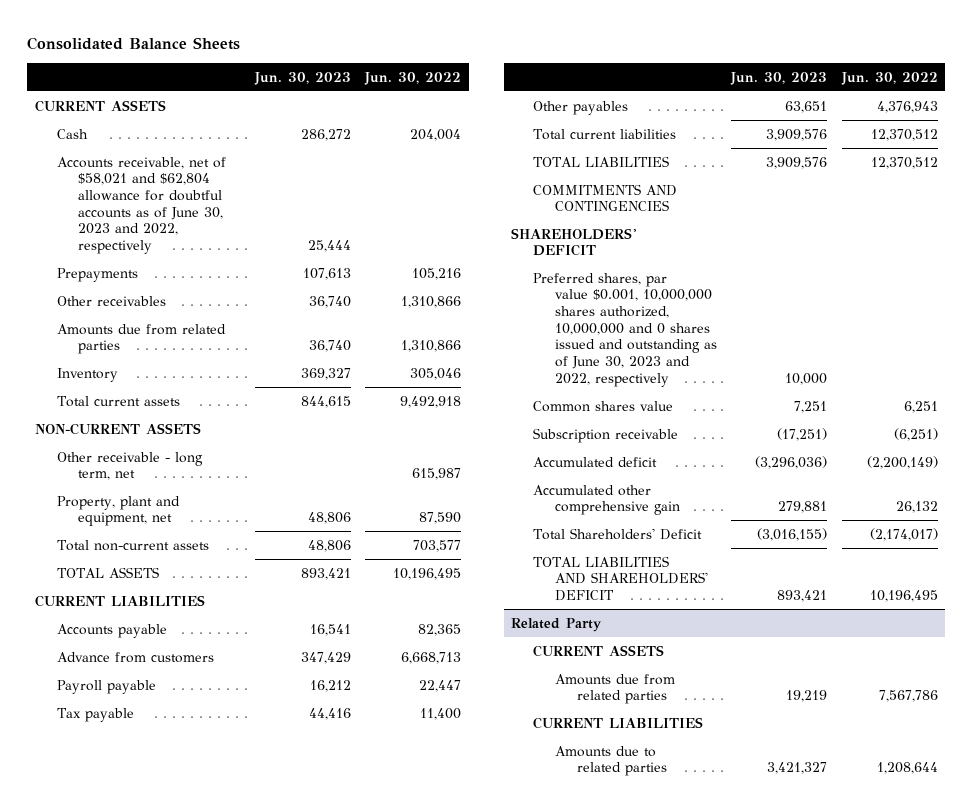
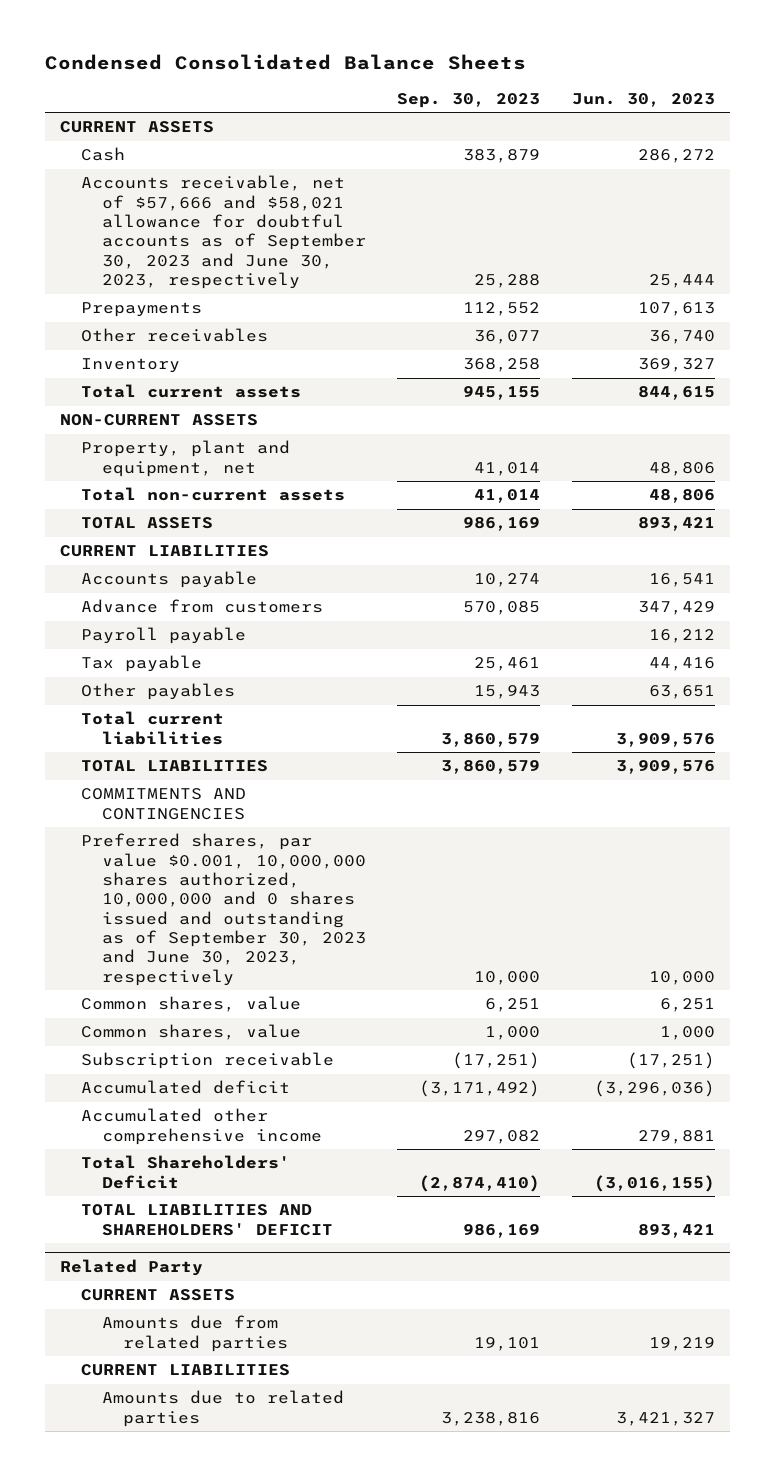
[27,37,241,51] Consolidated Balance Sheets -> [44,53,526,70] Condensed Consolidated Balance Sheets
[364,71,462,85] Jun. 30, 2022 -> none
none -> [397,92,541,108] Sep. 30, 2023
[56,156,226,255] Accounts receivable, net of $58,021 and $62,804 allowance for doubtful accounts as of June 30, 2023 and 2022, respectively -> [81,175,366,290] Accounts receivable, net of $57,666 and $58,021 allowance for doubtful accounts as of September 30, 2023 and June 30, 2023, respectively
[56,323,226,355] Amounts due from related parties -> none
[56,451,203,481] Other receivable - long term, net -> none
[511,227,637,257] SHAREHOLDERS' DEFICIT -> none
[532,272,717,387] Preferred shares, par value $0.001, 10,000,000 shares authorized, 10,000,000 and 0 shares issued and outstanding as of June 30, 2023 and 2022, respectively -> [81,833,366,986] Preferred shares, par value $0.001, 10,000,000 shares authorized, 10,000,000 and 0 shares issued and outstanding as of September 30, 2023 and June 30, 2023, respectively
[532,400,673,412] Common shares value -> [81,996,302,1013] Common shares, value
[794,400,828,413] 7,251 -> [659,998,715,1013] 6,251
none -> [81,1024,302,1041] Common shares, value
[532,484,680,516] Accumulated other comprehensive gain -> [81,1108,322,1145] Accumulated other comprehensive income

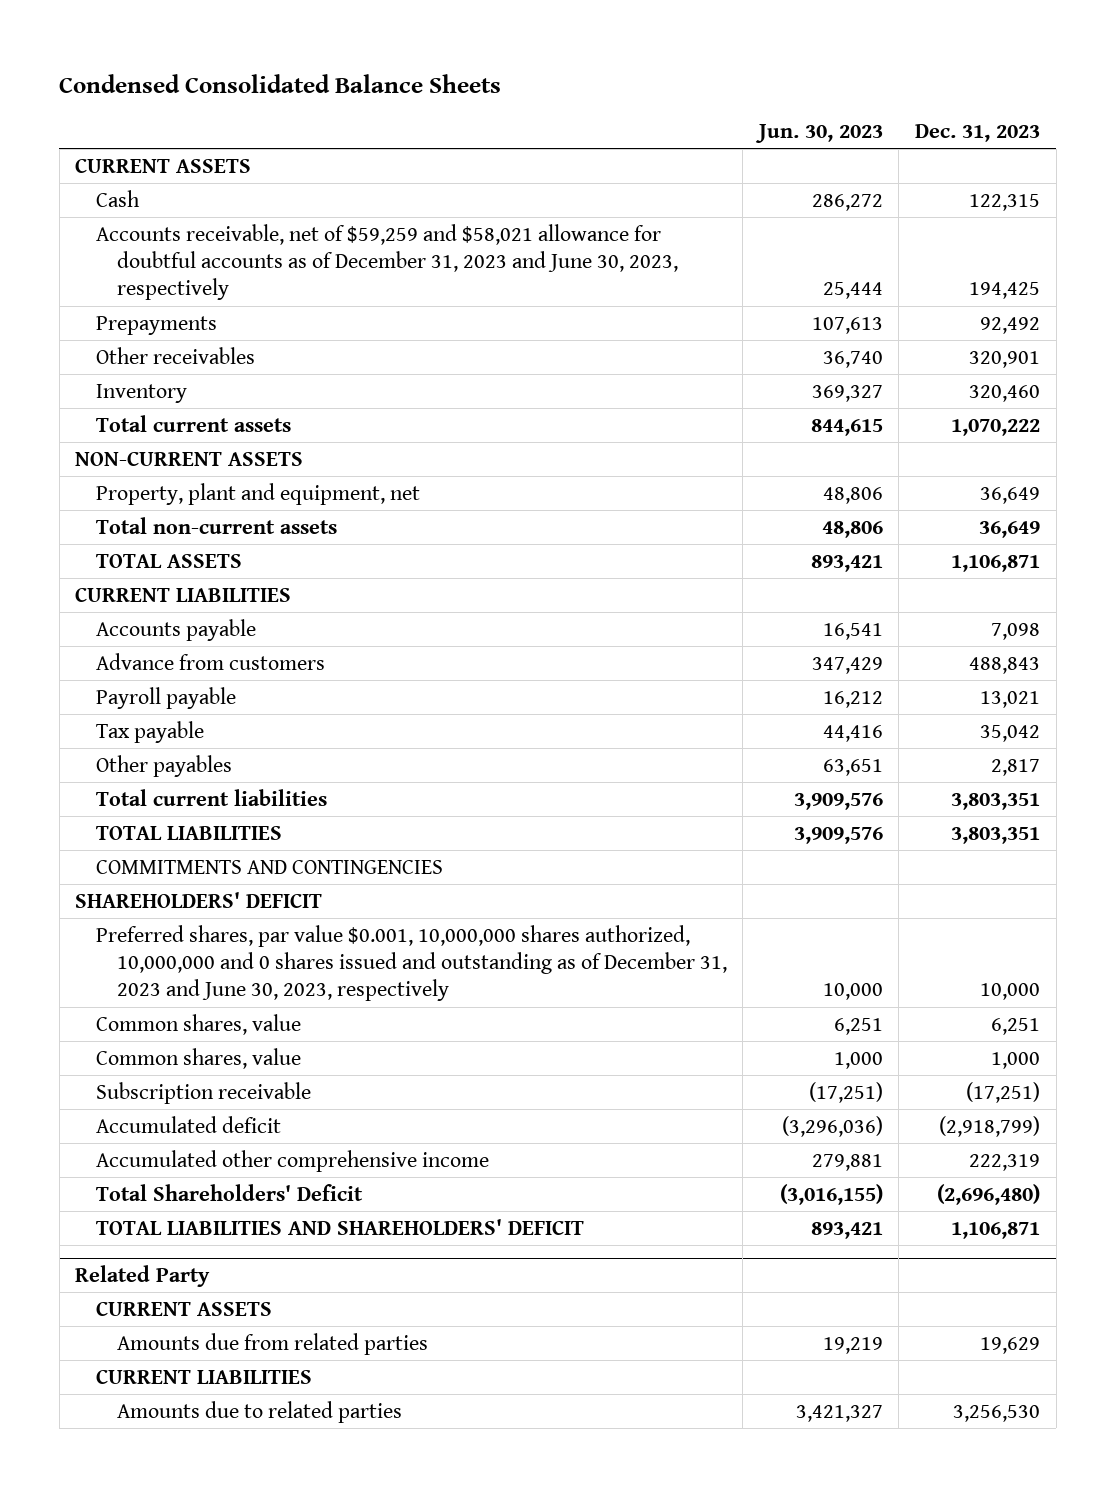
[397,92,541,108] Sep. 30, 2023 -> none
none -> [914,124,1040,143] Dec. 31, 2023
[81,175,366,290] Accounts receivable, net of $57,666 and $58,021 allowance for doubtful accounts as of September 30, 2023 and June 30, 2023, respectively -> [95,223,678,301] Accounts receivable, net of $59,259 and $58,021 allowance for doubtful accounts as of December 31, 2023 and June 30, 2023, respectively
none -> [75,891,323,908] SHAREHOLDERS' DEFICIT
[81,833,366,986] Preferred shares, par value $0.001, 10,000,000 shares authorized, 10,000,000 and 0 shares issued and outstanding as of September 30, 2023 and June 30, 2023, respectively -> [95,924,727,1002] Preferred shares, par value $0.001, 10,000,000 shares authorized, 10,000,000 and 0 shares issued and outstanding as of December 31, 2023 and June 30, 2023, respectively

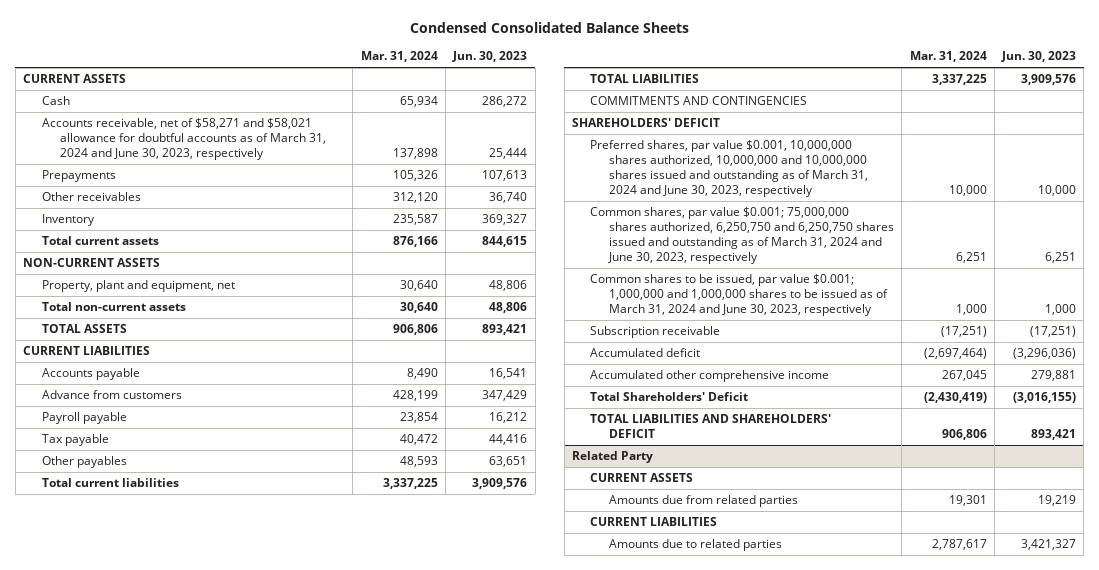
[914,124,1040,143] Dec. 31, 2023 -> none
none -> [360,51,438,63] Mar. 31, 2024
[95,223,678,301] Accounts receivable, net of $59,259 and $58,021 allowance for doubtful accounts as of December 31, 2023 and June 30, 2023, respectively -> [41,118,326,161] Accounts receivable, net of $58,271 and $58,021 allowance for doubtful accounts as of March 31, 2024 and June 30, 2023, respectively
[95,924,727,1002] Preferred shares, par value $0.001, 10,000,000 shares authorized, 10,000,000 and 0 shares issued and outstanding as of December 31, 2023 and June 30, 2023, respectively -> [590,140,868,198] Preferred shares, par value $0.001, 10,000,000 shares authorized, 10,000,000 and 10,000,000 shares issued and outstanding as of March 31, 2024 and June 30, 2023, respectively
[95,1013,301,1035] Common shares, value -> [590,207,894,265] Common shares, par value $0.001; 75,000,000 shares authorized, 6,250,750 and 6,250,750 shares issued and outstanding as of March 31, 2024 and June 30, 2023, respectively
[95,1047,301,1069] Common shares, value -> [590,274,888,317] Common shares to be issued, par value $0.001; 1,000,000 and 1,000,000 shares to be issued as of March 31, 2024 and June 30, 2023, respectively

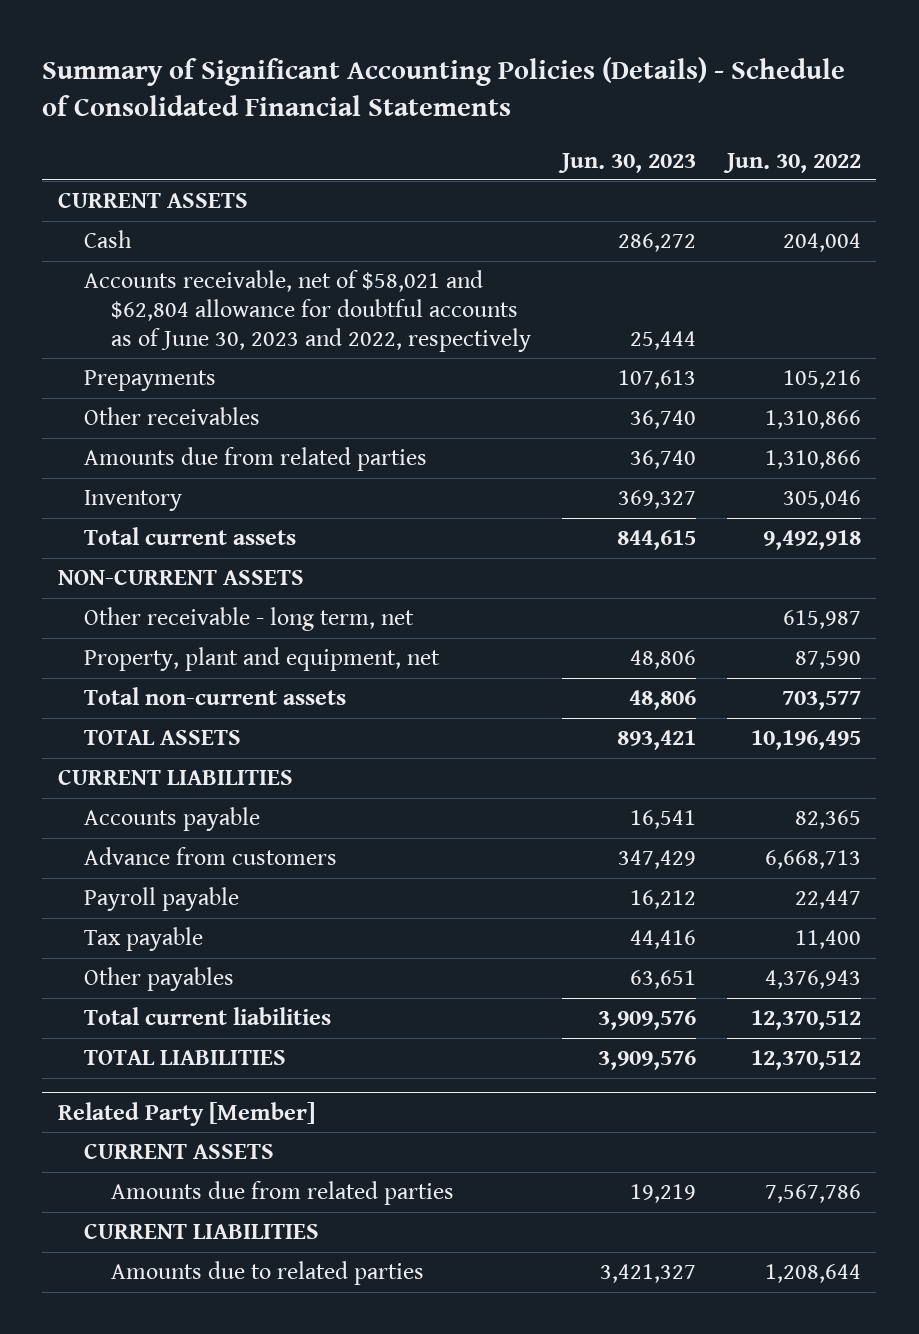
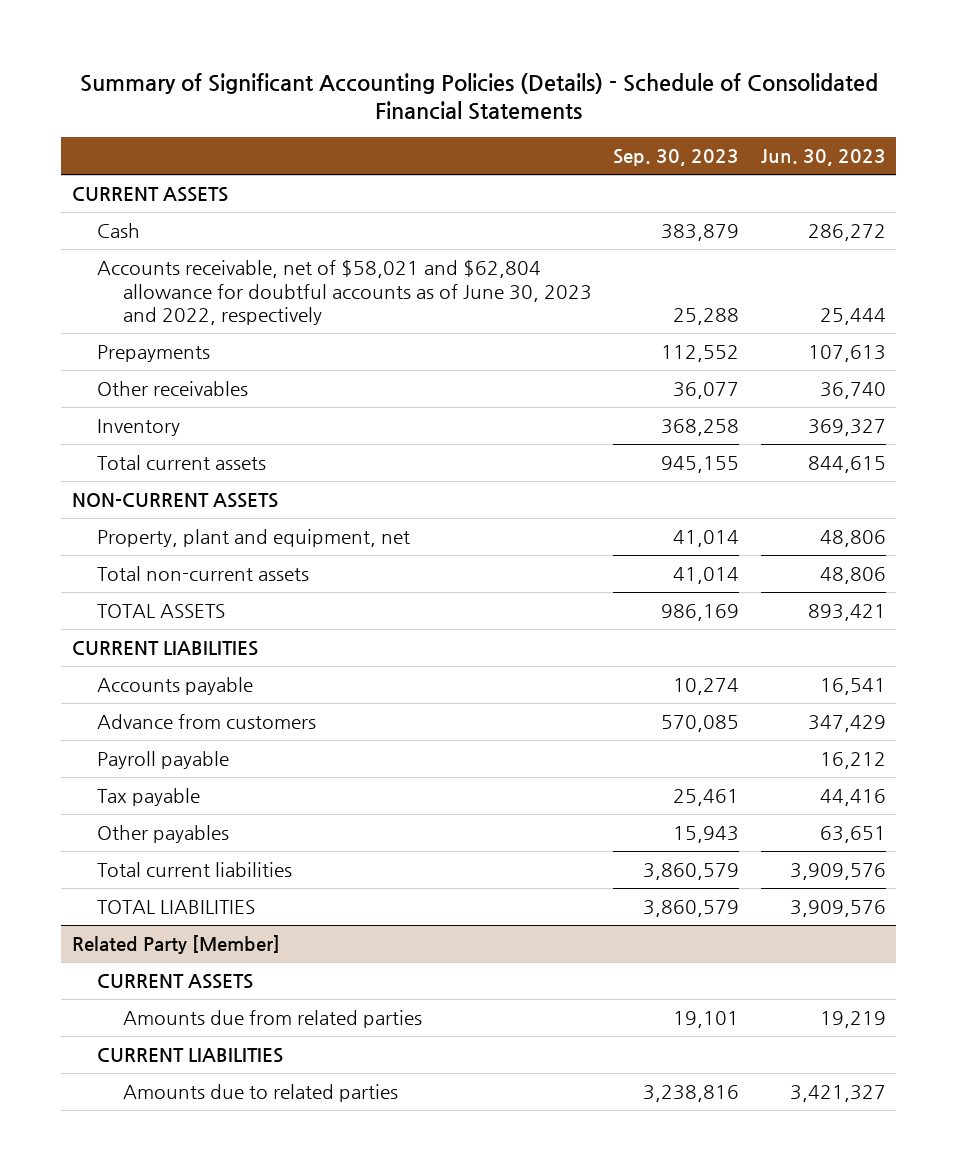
[722,152,861,173] Jun. 30, 2022 -> none
none -> [613,149,740,167] Sep. 30, 2023
[84,447,428,472] Amounts due from related parties -> none
[84,607,415,632] Other receivable - long term, net -> none

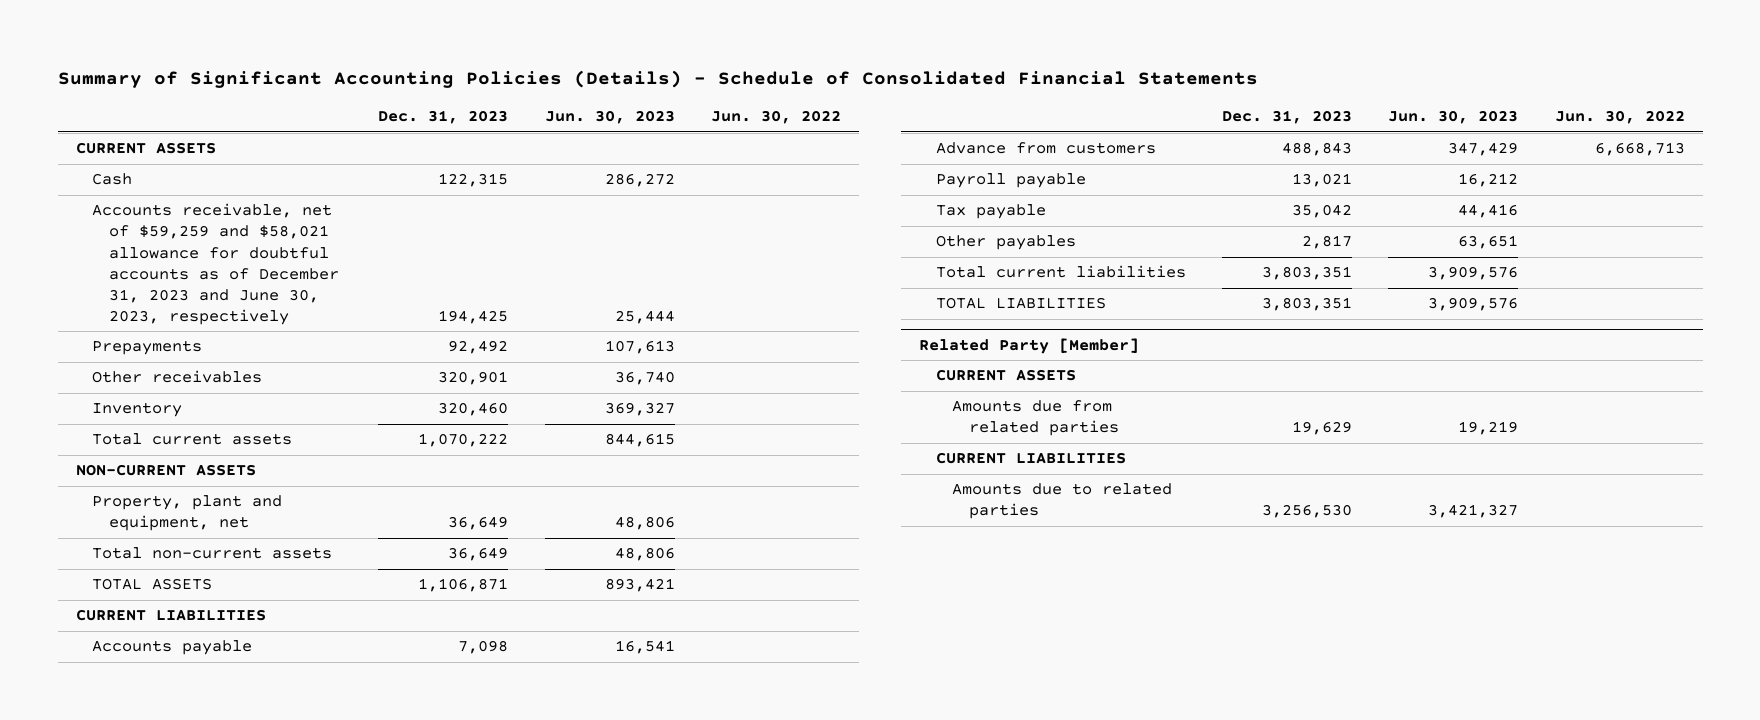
[613,149,740,167] Sep. 30, 2023 -> none
none -> [378,110,509,125] Dec. 31, 2023
none -> [710,110,841,125] Jun. 30, 2022
[97,260,592,326] Accounts receivable, net of $58,021 and $62,804 allowance for doubtful accounts as of June 30, 2023 and 2022, respectively -> [92,203,339,326] Accounts receivable, net of $59,259 and $58,021 allowance for doubtful accounts as of December 31, 2023 and June 30, 2023, respectively

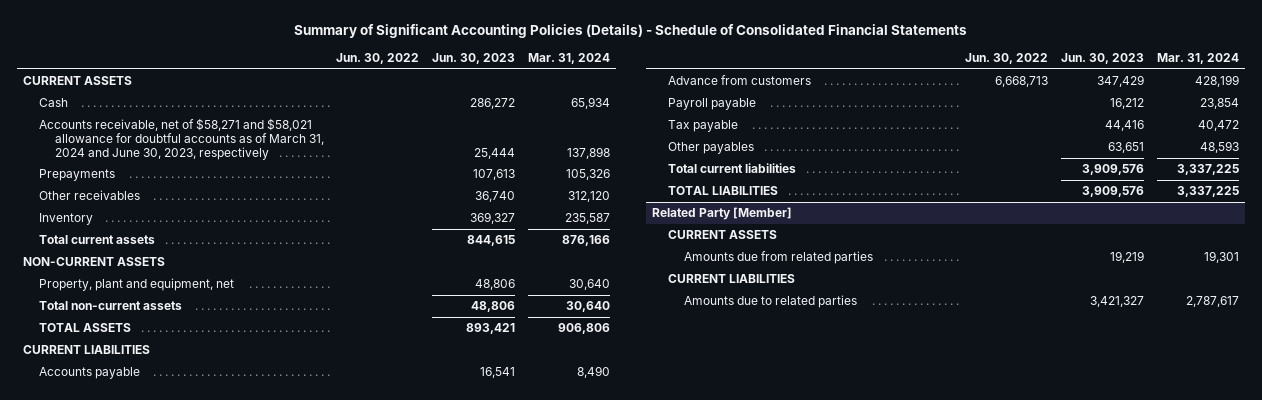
[378,110,509,125] Dec. 31, 2023 -> none
none -> [527,53,610,65] Mar. 31, 2024
[92,203,339,326] Accounts receivable, net of $59,259 and $58,021 allowance for doubtful accounts as of December 31, 2023 and June 30, 2023, respectively -> [39,118,324,160] Accounts receivable, net of $58,271 and $58,021 allowance for doubtful accounts as of March 31, 2024 and June 30, 2023, respectively

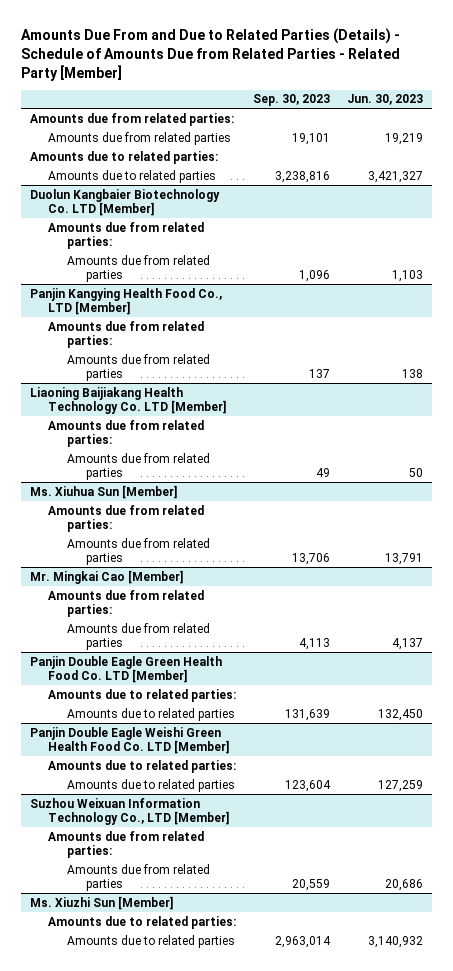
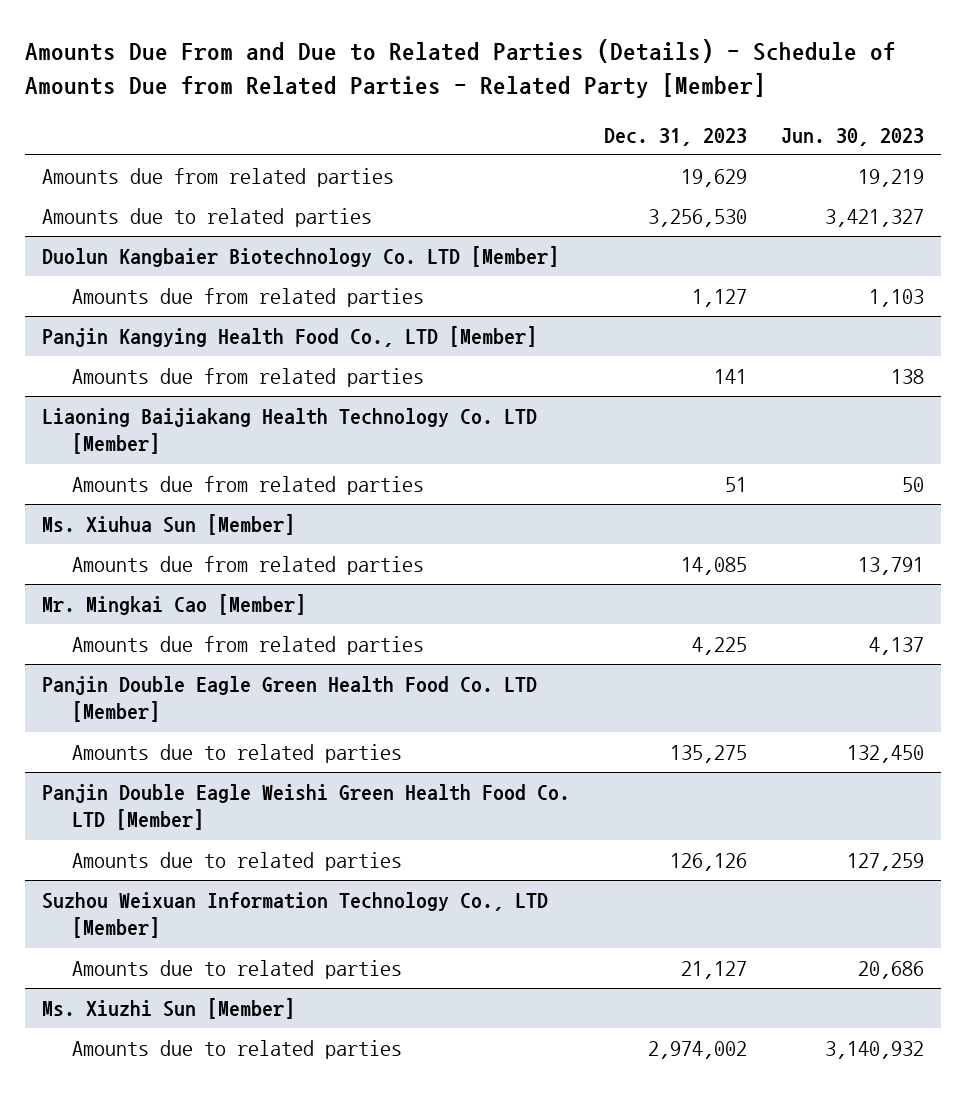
[253,94,331,107] Sep. 30, 2023 -> none
none -> [604,127,748,146] Dec. 31, 2023
[29,112,234,126] Amounts due from related parties: -> none
[29,150,218,164] Amounts due to related parties: -> none
[48,221,205,249] Amounts due from related parties: -> none
[48,320,205,348] Amounts due from related parties: -> none
[48,419,205,447] Amounts due from related parties: -> none
[48,504,205,532] Amounts due from related parties: -> none
[48,589,205,617] Amounts due from related parties: -> none
[48,688,237,702] Amounts due to related parties: -> none
[48,759,237,773] Amounts due to related parties: -> none
[48,830,205,858] Amounts due from related parties: -> none
[66,863,210,891] Amounts due from related parties -> [72,960,403,980] Amounts due to related parties
[48,915,237,929] Amounts due to related parties: -> none

